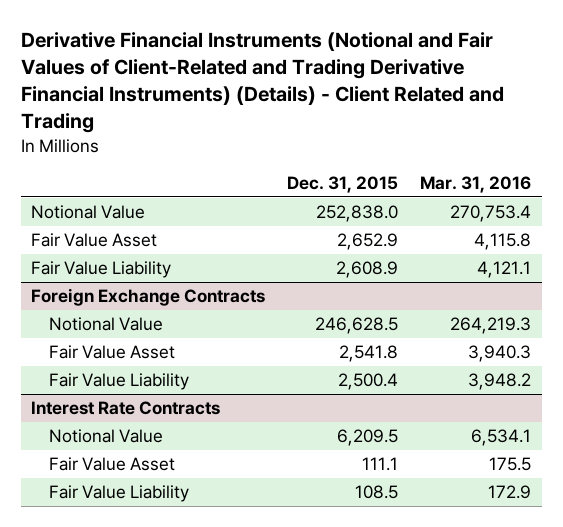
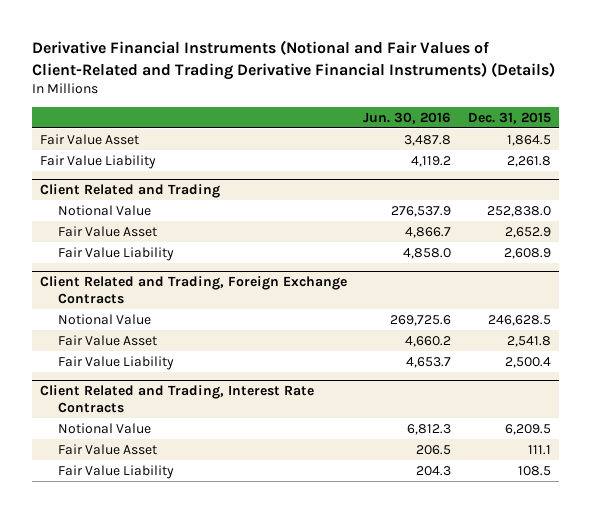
[20,32,504,134] Derivative Financial Instruments (Notional and Fair Values of Client-Related and Trading Derivative Financial Instruments) (Details) - Client Related and Trading -> [31,40,555,80] Derivative Financial Instruments (Notional and Fair Values of Client-Related and Trading Derivative Financial Instruments) (Details)
[420,176,532,194] Mar. 31, 2016 -> none
none -> [363,111,452,124] Jun. 30, 2016
none -> [40,133,140,145] Fair Value Asset
none -> [40,154,157,169] Fair Value Liability
none -> [40,184,221,199] Client Related and Trading
[31,288,266,307] Foreign Exchange Contracts -> none
none -> [40,276,348,305] Client Related and Trading, Foreign Exchange Contracts
[31,401,221,416] Interest Rate Contracts -> none
none -> [40,385,315,414] Client Related and Trading, Interest Rate Contracts

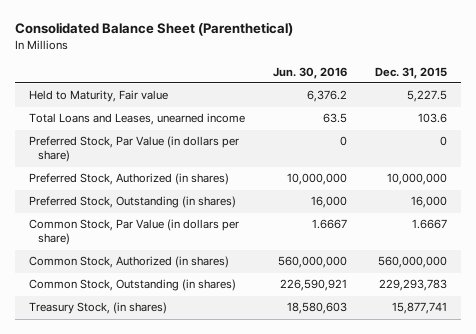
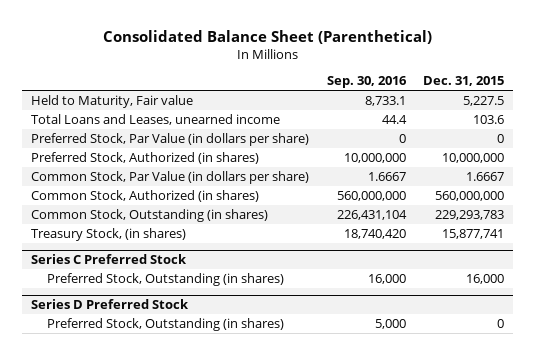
[273,66,348,79] Jun. 30, 2016 -> none
none -> [326,76,407,89] Sep. 30, 2016
[29,196,237,209] Preferred Stock, Outstanding (in shares) -> none
none -> [31,254,188,265] Series C Preferred Stock
none -> [46,272,284,286] Preferred Stock, Outstanding (in shares)
none -> [31,299,190,310] Series D Preferred Stock
none -> [46,317,284,331] Preferred Stock, Outstanding (in shares)

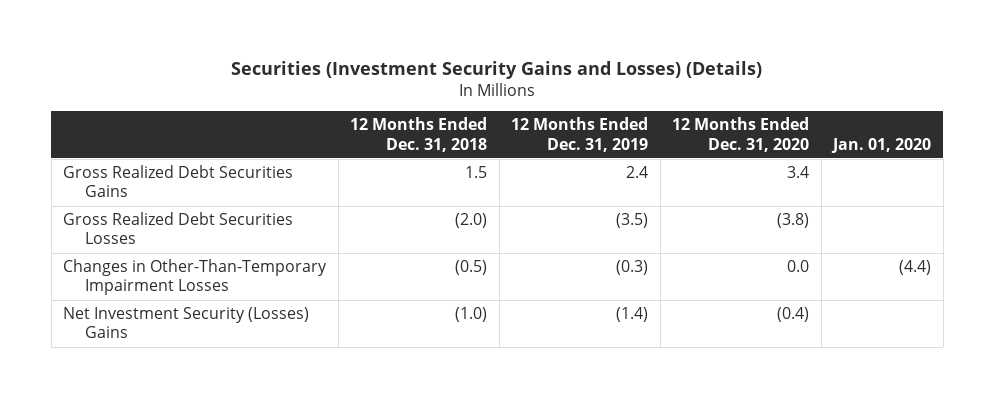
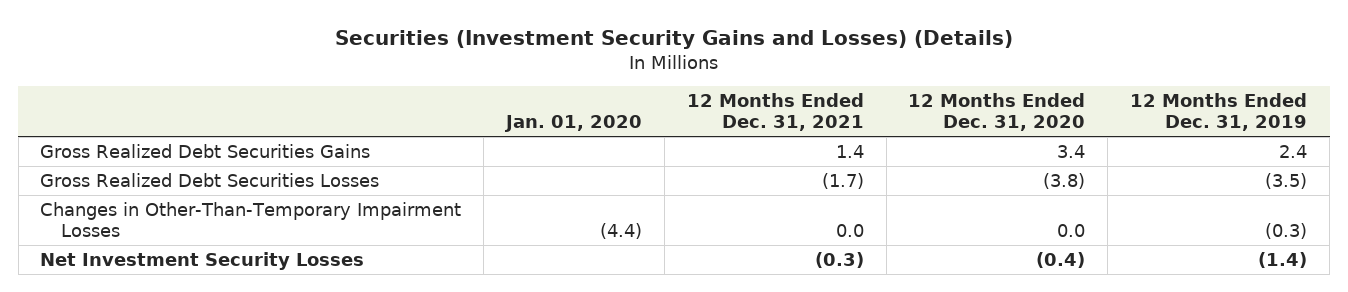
[350,117,488,152] 12 Months Ended Dec. 31, 2018 -> none
none -> [686,93,864,132] 12 Months Ended Dec. 31, 2021
[63,307,310,339] Net Investment Security (Losses) Gains -> [40,251,365,270] Net Investment Security Losses

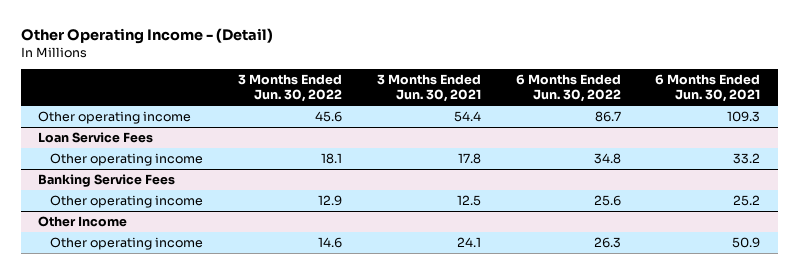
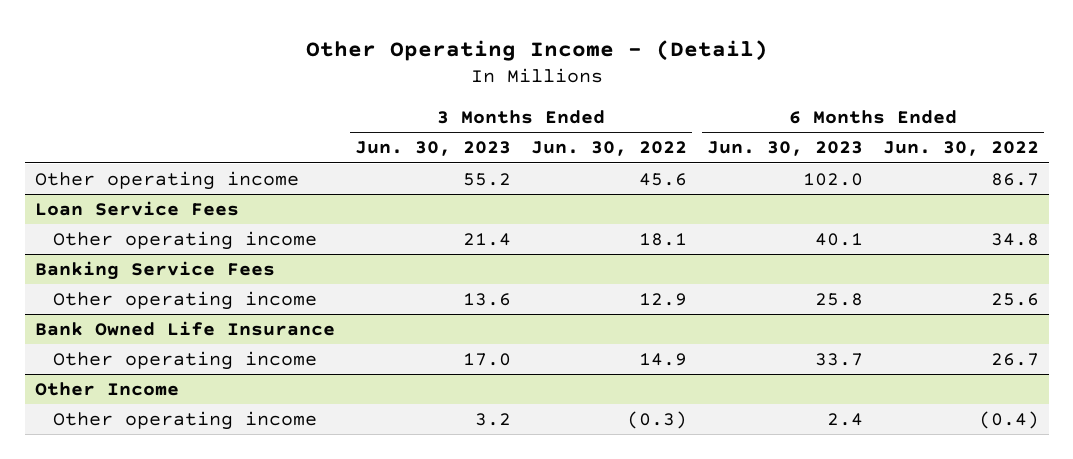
[376,74,481,103] 3 Months Ended Jun. 30, 2021 -> none
[655,74,761,103] 6 Months Ended Jun. 30, 2021 -> none
none -> [354,141,511,157] Jun. 30, 2023
none -> [706,141,863,157] Jun. 30, 2023
none -> [34,320,335,336] Bank Owned Life Insurance
none -> [53,350,318,370] Other operating income
[318,236,343,248] 14.6 -> [626,410,687,429] (0.3)
[593,236,621,248] 26.3 -> [978,410,1039,429] (0.4)

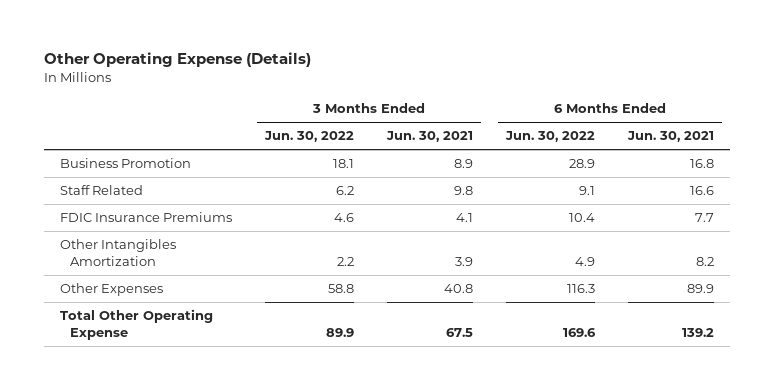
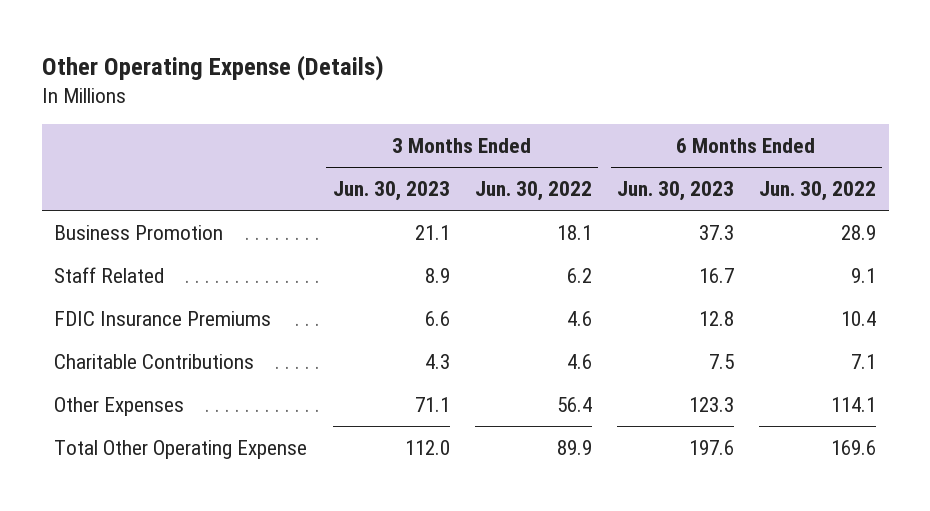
[385,131,473,143] Jun. 30, 2021 -> none
[626,131,714,143] Jun. 30, 2021 -> none
none -> [332,181,450,202] Jun. 30, 2023
none -> [616,181,734,202] Jun. 30, 2023
[60,239,177,267] Other Intangibles Amortization -> none
none -> [54,353,255,369] Charitable Contributions
[328,284,355,294] 58.8 -> [556,396,592,412] 56.4
[566,284,595,294] 116.3 -> [831,396,877,412] 114.1

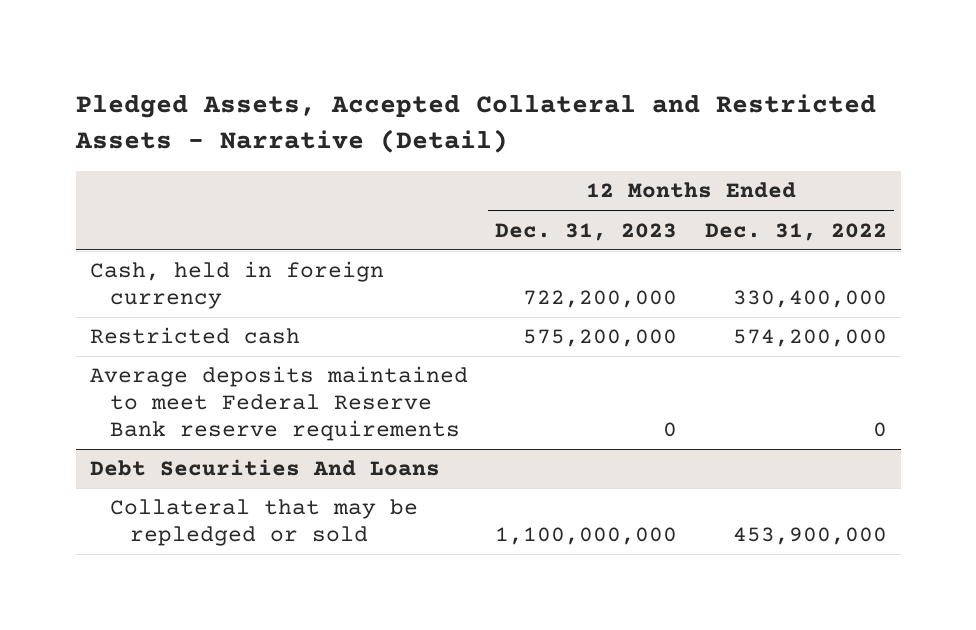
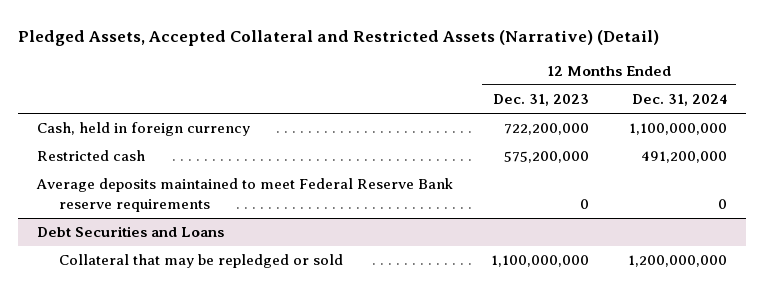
[74,93,876,153] Pledged Assets, Accepted Collateral and Restricted Assets - Narrative (Detail) -> [18,29,660,46] Pledged Assets, Accepted Collateral and Restricted Assets (Narrative) (Detail)
[704,222,887,241] Dec. 31, 2022 -> none
none -> [631,94,727,107] Dec. 31, 2024
[89,459,440,477] Debt Securities And Loans -> [37,226,225,238] Debt Securities and Loans

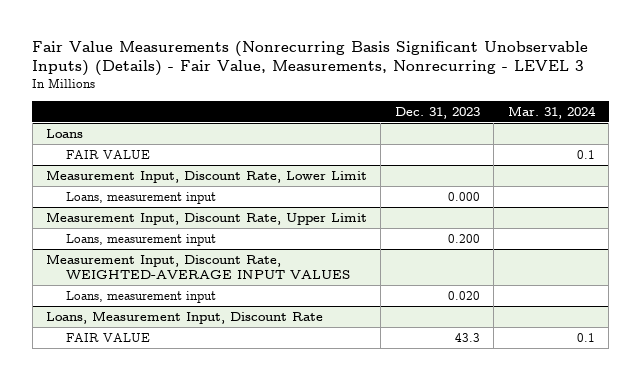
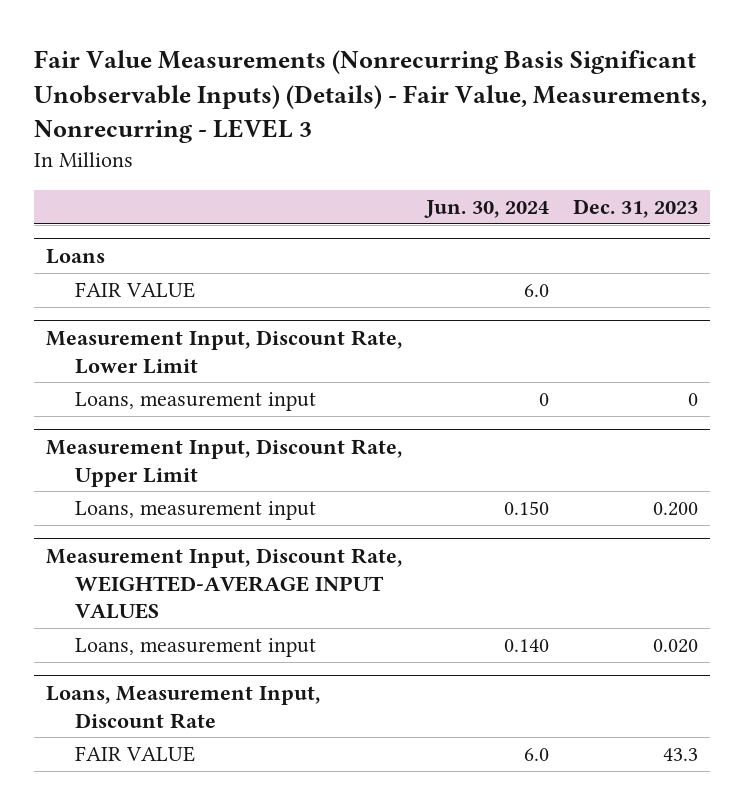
[507,105,596,119] Mar. 31, 2024 -> none
none -> [423,199,549,218] Jun. 30, 2024
[447,191,480,201] 0.000 -> [687,393,698,407] 0

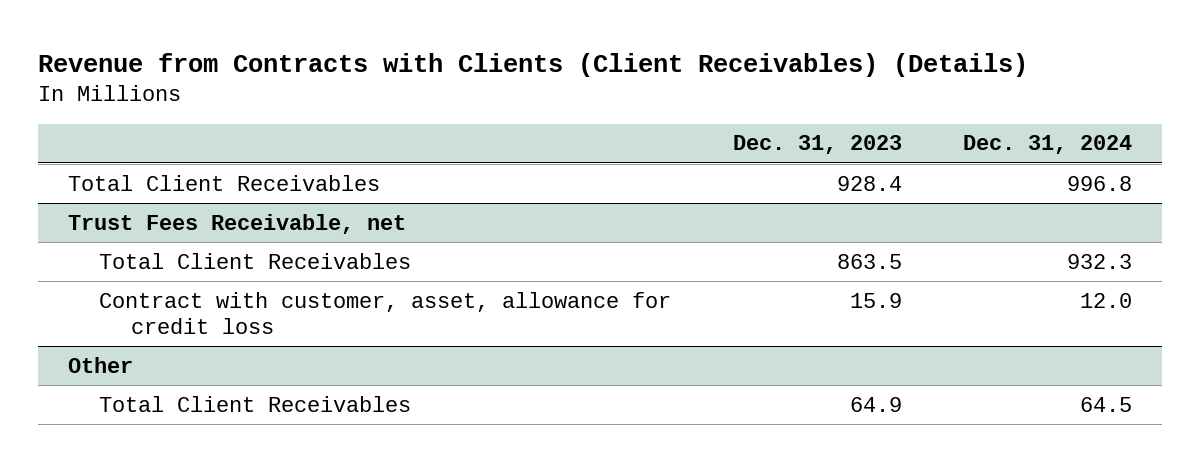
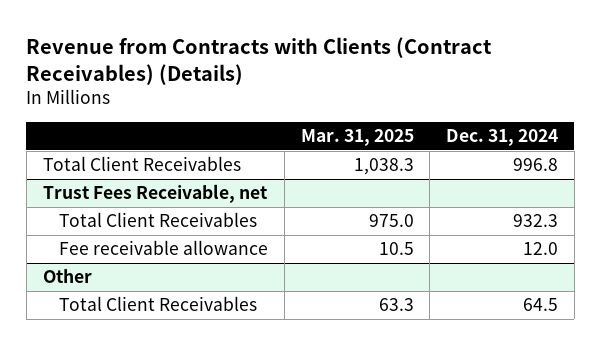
[37,52,1028,77] Revenue from Contracts with Clients (Client Receivables) (Details) -> [26,36,493,85] Revenue from Contracts with Clients (Contract Receivables) (Details)
[732,135,902,155] Dec. 31, 2023 -> none
none -> [300,129,414,147] Mar. 31, 2025
[99,291,672,334] Contract with customer, asset, allowance for credit loss -> [58,240,268,256] Fee receivable allowance

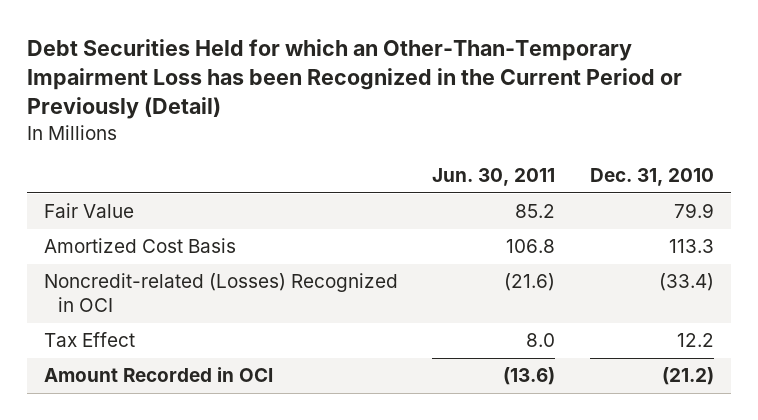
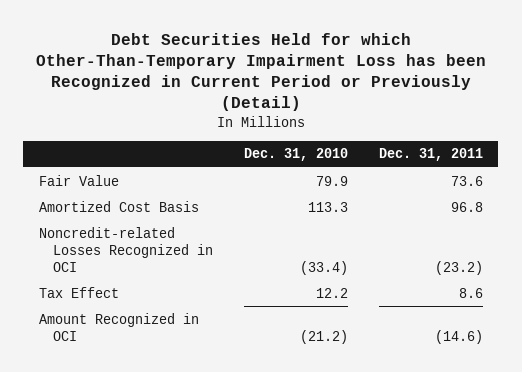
[26,38,682,120] Debt Securities Held for which an Other-Than-Temporary Impairment Loss has been Recognized in the Current Period or Previously (Detail) -> [35,32,486,112] Debt Securities Held for which Other-Than-Temporary Impairment Loss has been Recognized in Current Period or Previously (Detail)
[432,168,556,187] Jun. 30, 2011 -> none
none -> [378,148,483,162] Dec. 31, 2011
[43,273,398,313] Noncredit-related (Losses) Recognized in OCI -> [38,226,213,272] Noncredit-related Losses Recognized in OCI
[43,367,273,383] Amount Recorded in OCI -> [38,312,199,341] Amount Recognized in OCI

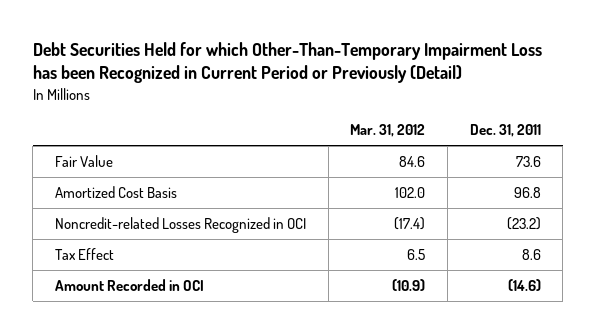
[243,148,348,162] Dec. 31, 2010 -> none
none -> [350,124,426,138] Mar. 31, 2012
[38,312,199,341] Amount Recognized in OCI -> [54,278,204,291] Amount Recorded in OCI

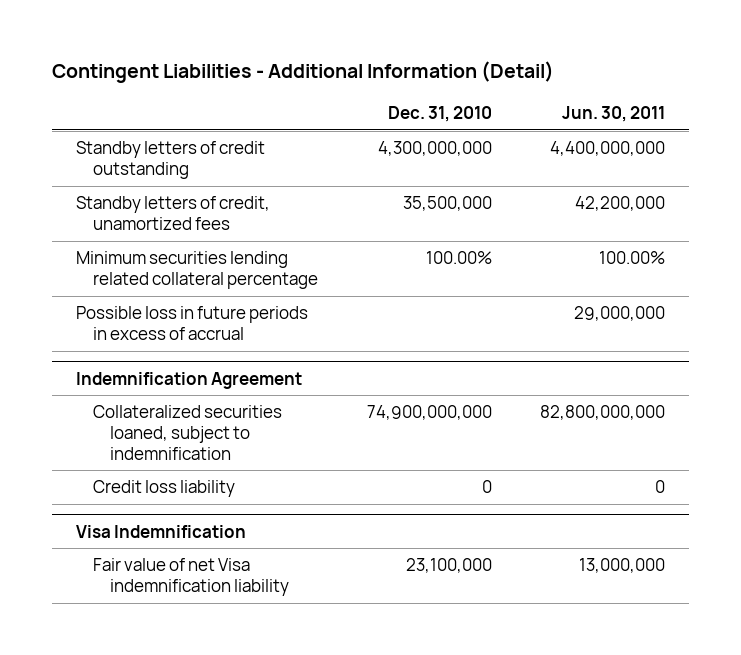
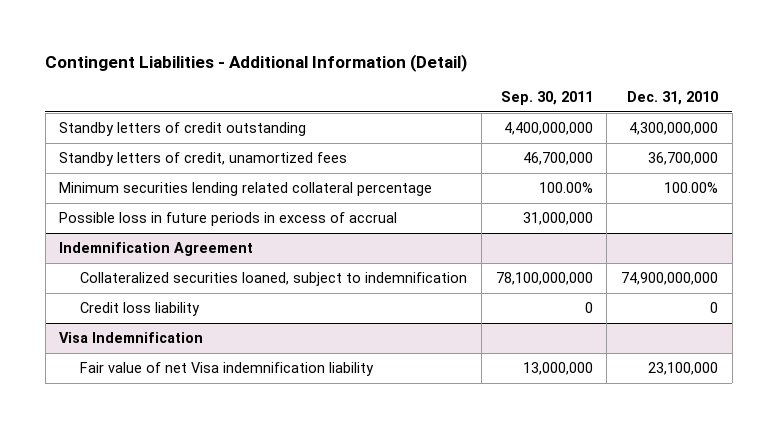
[562,105,666,122] Jun. 30, 2011 -> none
none -> [500,91,593,106] Sep. 30, 2011
[402,196,492,212] 35,500,000 -> [648,151,719,165] 36,700,000

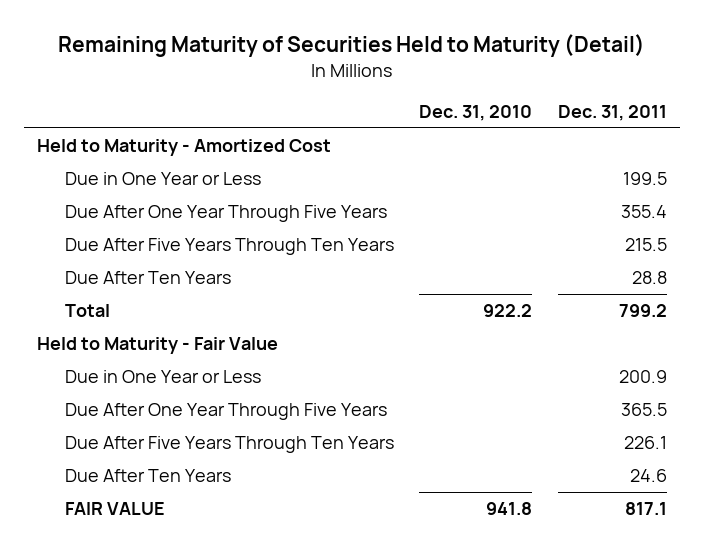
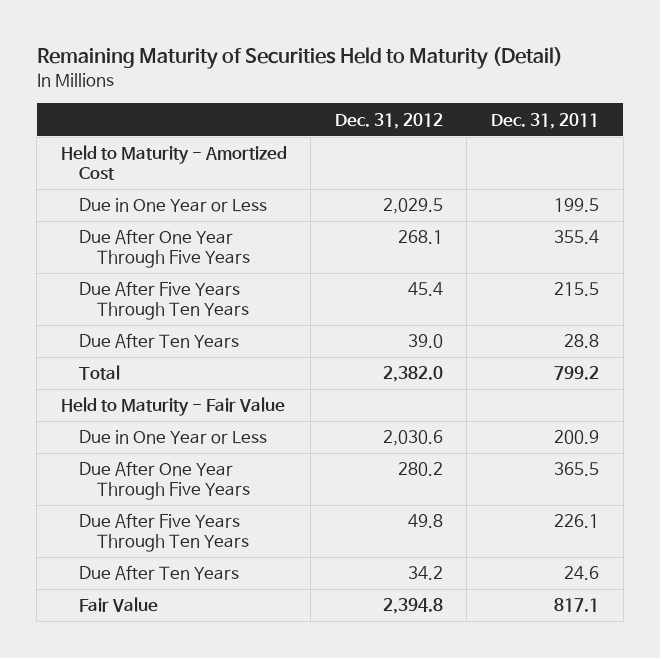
[419,104,533,121] Dec. 31, 2010 -> none
none -> [334,112,443,129] Dec. 31, 2012
[64,502,165,516] FAIR VALUE -> [78,597,158,613] Fair Value

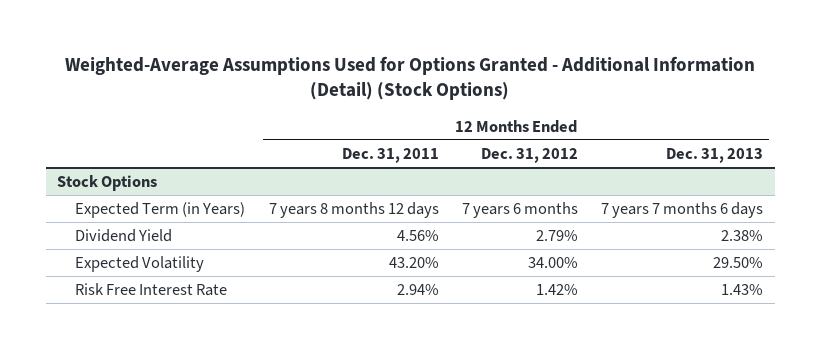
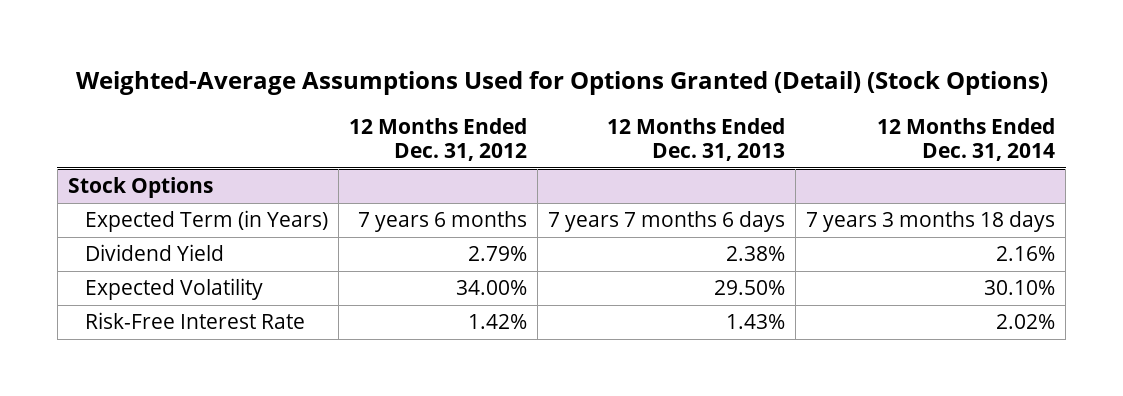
[65,55,756,101] Weighted-Average Assumptions Used for Options Granted - Additional Information (Detail) (Stock Options) -> [75,71,1048,96] Weighted-Average Assumptions Used for Options Granted (Detail) (Stock Options)
[341,147,439,163] Dec. 31, 2011 -> none
none -> [877,117,1056,162] 12 Months Ended Dec. 31, 2014
[75,283,228,297] Risk Free Interest Rate -> [84,312,305,330] Risk-Free Interest Rate

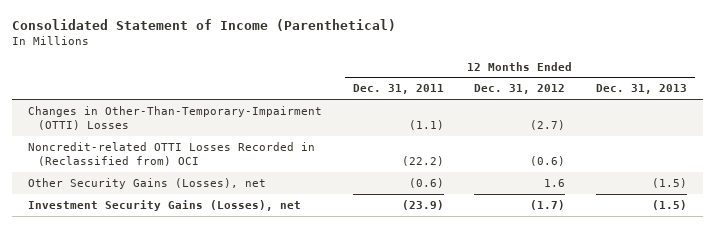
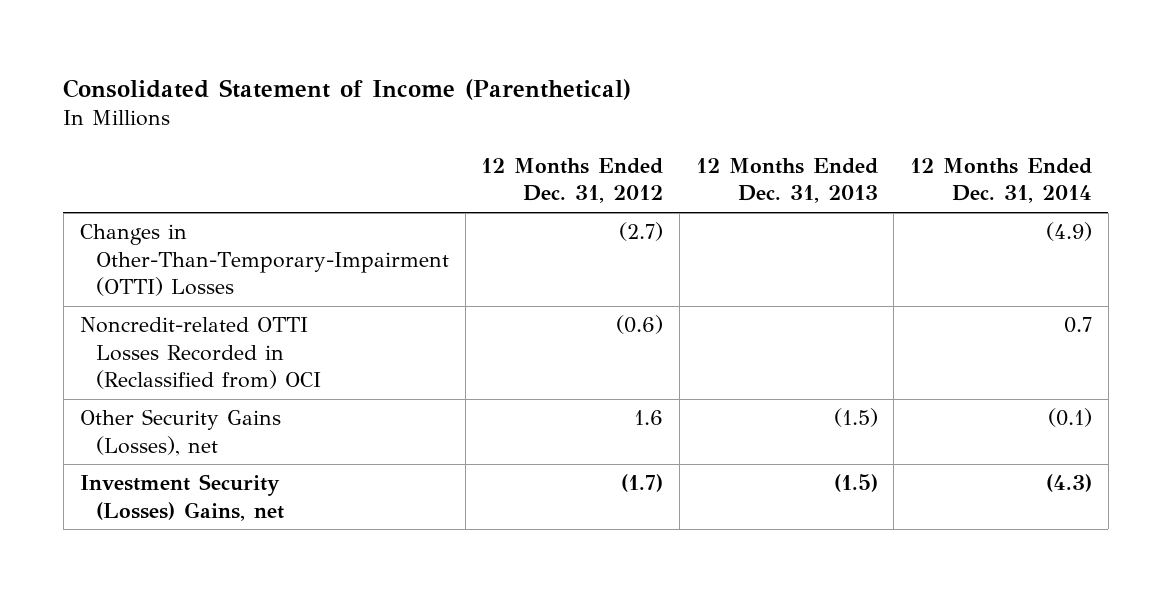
[352,84,444,95] Dec. 31, 2011 -> none
none -> [909,158,1092,204] 12 Months Ended Dec. 31, 2014
[27,199,301,211] Investment Security Gains (Losses), net -> [79,474,285,521] Investment Security (Losses) Gains, net

